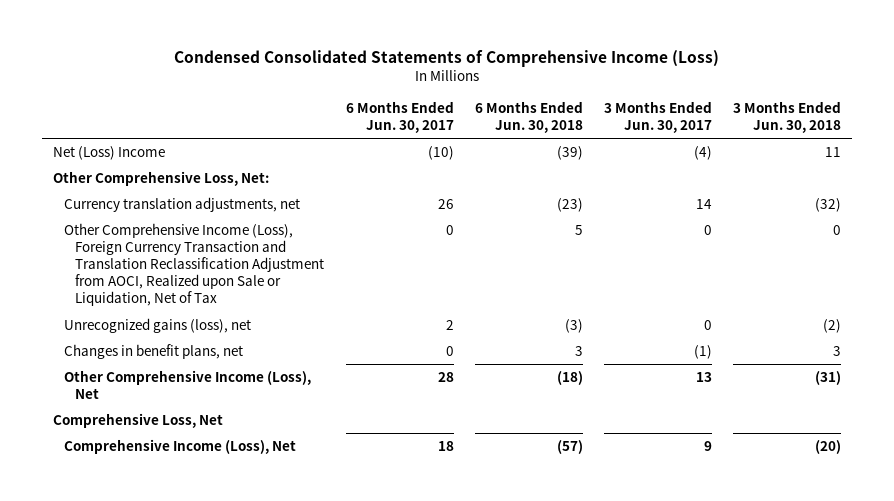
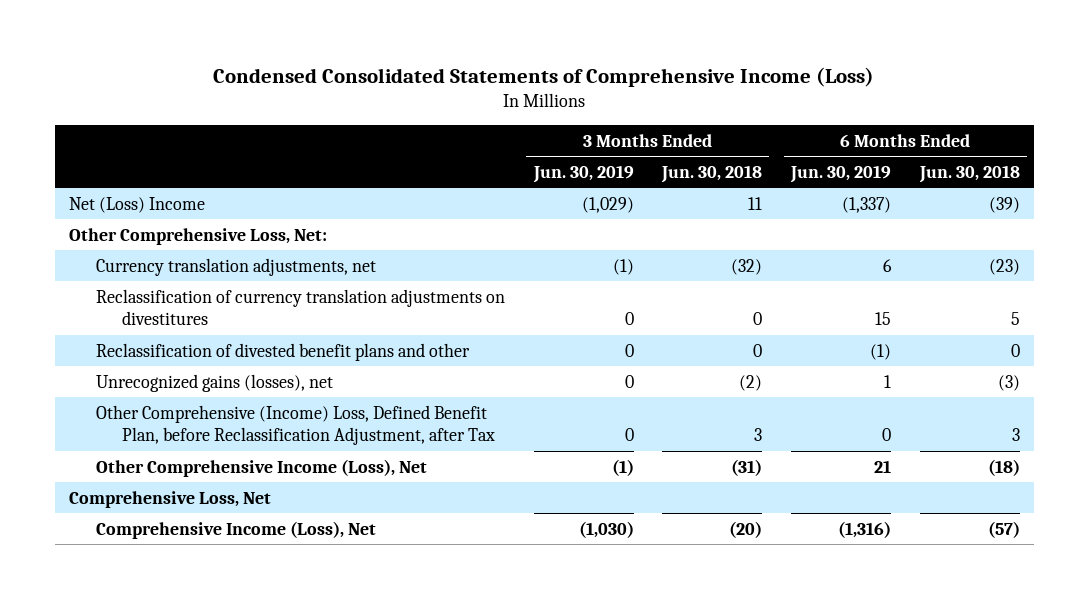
[345,100,454,134] 6 Months Ended Jun. 30, 2017 -> none
[604,100,713,134] 3 Months Ended Jun. 30, 2017 -> none
none -> [532,164,634,183] Jun. 30, 2019
none -> [789,164,891,183] Jun. 30, 2019
[64,344,244,360] Changes in benefit plans, net -> none
[64,223,325,307] Other Comprehensive Income (Loss), Foreign Currency Transaction and Translation Reclassification Adjustment from AOCI, Realized upon Sale or Liquidation, Net of Tax -> [95,288,505,326] Reclassification of currency translation adjustments on divestitures
none -> [95,342,470,361] Reclassification of divested benefit plans and other
[64,318,252,334] Unrecognized gains (loss), net -> [95,373,333,392] Unrecognized gains (losses), net
none -> [95,404,496,446] Other Comprehensive (Income) Loss, Defined Benefit Plan, before Reclassification Adjustment, after Tax

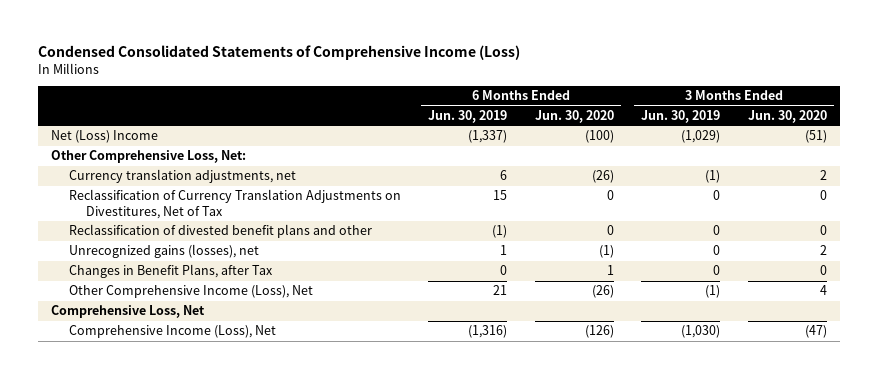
[661,164,763,183] Jun. 30, 2018 -> none
[918,164,1020,183] Jun. 30, 2018 -> none
none -> [534,109,614,123] Jun. 30, 2020
none -> [747,109,827,123] Jun. 30, 2020
[95,288,505,326] Reclassification of currency translation adjustments on divestitures -> [68,189,401,219] Reclassification of Currency Translation Adjustments on Divestitures, Net of Tax
[95,404,496,446] Other Comprehensive (Income) Loss, Defined Benefit Plan, before Reclassification Adjustment, after Tax -> [68,264,273,279] Changes in Benefit Plans, after Tax

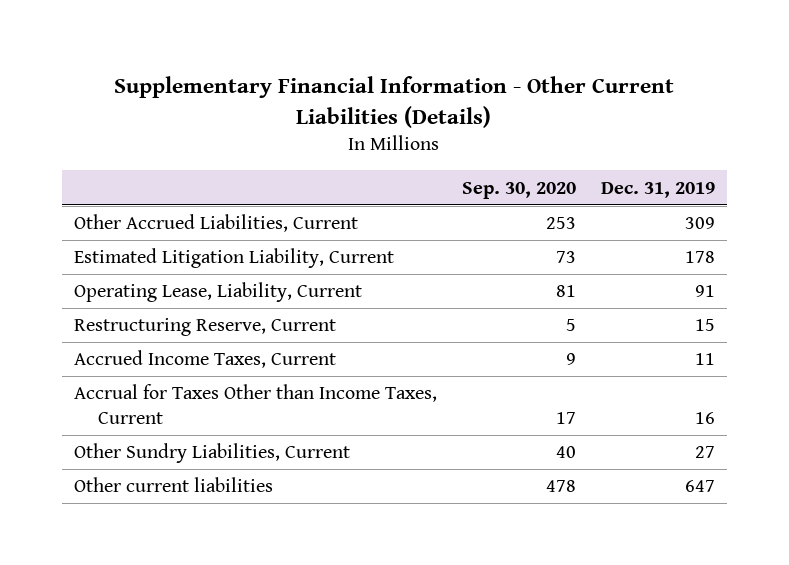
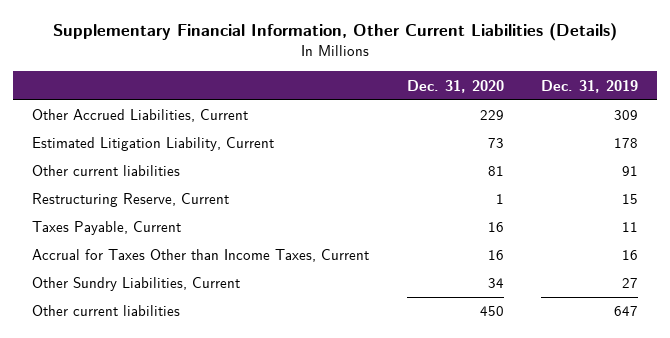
[114,75,675,128] Supplementary Financial Information - Other Current Liabilities (Details) -> [53,23,618,42] Supplementary Financial Information, Other Current Liabilities (Details)
[461,181,576,199] Sep. 30, 2020 -> none
none -> [406,79,504,93] Dec. 31, 2020
[73,282,362,303] Operating Lease, Liability, Current -> [31,165,180,177] Other current liabilities
[73,350,336,369] Accrued Income Taxes, Current -> [31,221,181,236] Taxes Payable, Current

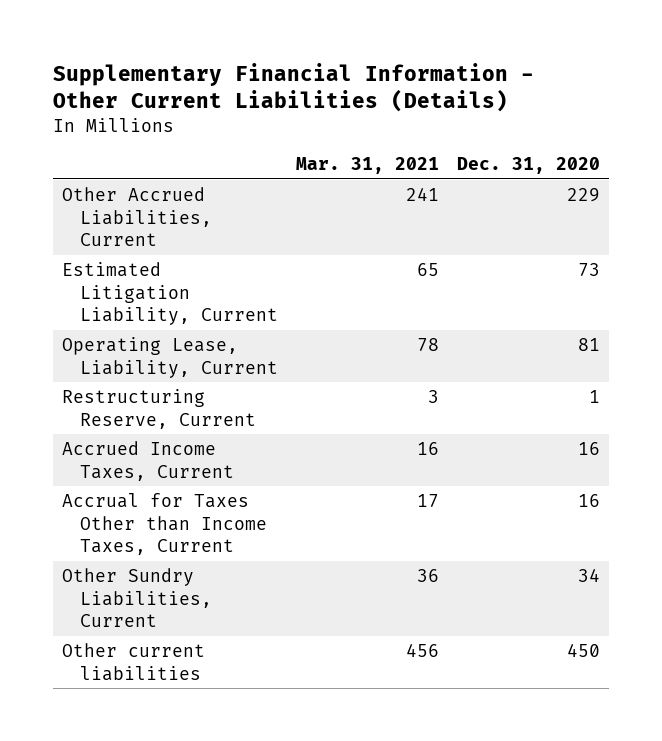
[53,23,618,42] Supplementary Financial Information, Other Current Liabilities (Details) -> [53,62,535,113] Supplementary Financial Information - Other Current Liabilities (Details)
[541,79,639,93] Dec. 31, 2019 -> none
none -> [296,157,440,175] Mar. 31, 2021
[31,165,180,177] Other current liabilities -> [62,336,279,378] Operating Lease, Liability, Current
[31,221,181,236] Taxes Payable, Current -> [62,440,235,481] Accrued Income Taxes, Current

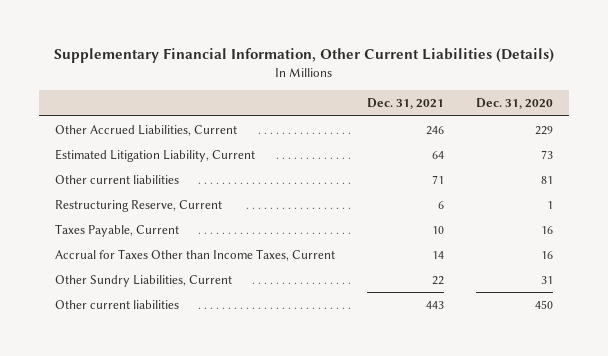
[53,62,535,113] Supplementary Financial Information - Other Current Liabilities (Details) -> [54,48,555,64] Supplementary Financial Information, Other Current Liabilities (Details)
[296,157,440,175] Mar. 31, 2021 -> none
none -> [367,98,445,110] Dec. 31, 2021
[62,336,279,378] Operating Lease, Liability, Current -> [54,174,179,184] Other current liabilities
[62,440,235,481] Accrued Income Taxes, Current -> [54,223,179,237] Taxes Payable, Current
[578,567,601,582] 34 -> [541,275,554,284] 31

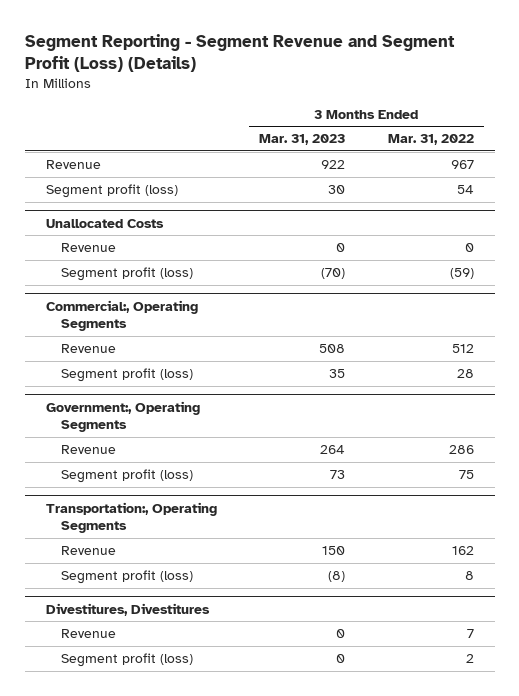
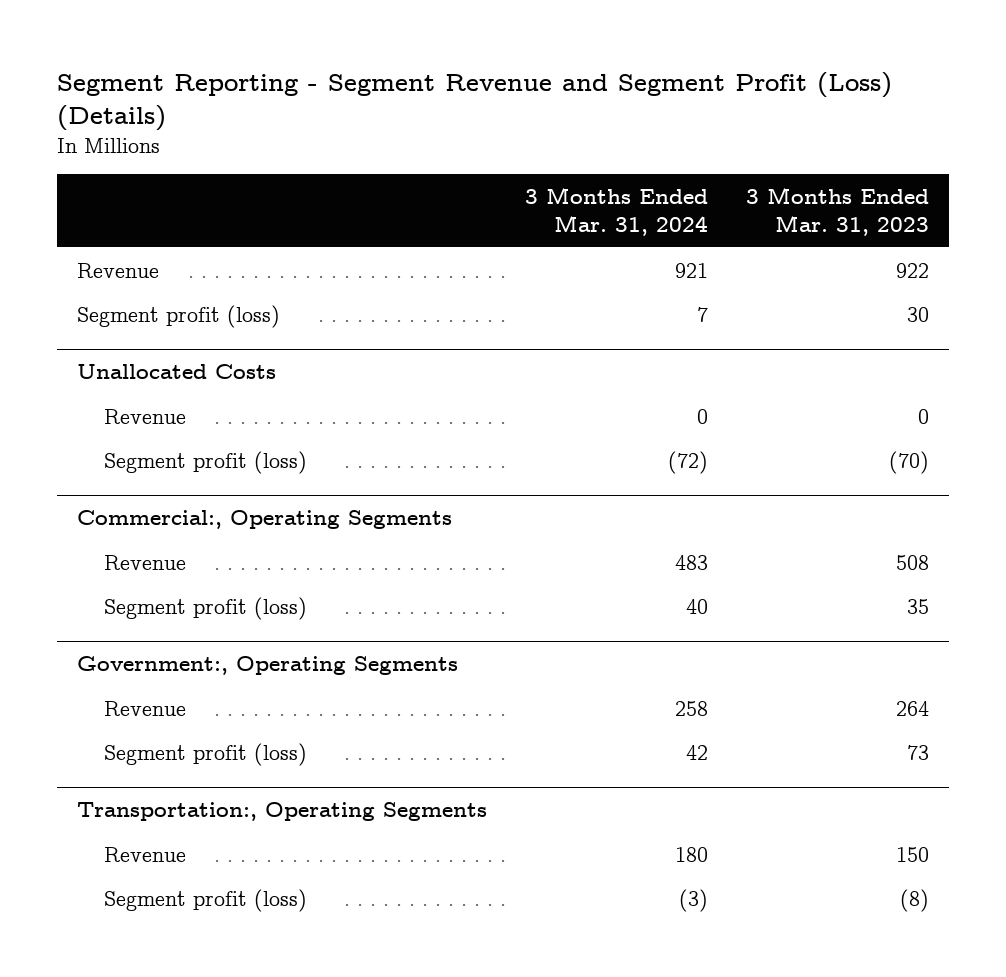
[387,134,474,146] Mar. 31, 2022 -> none
none -> [525,187,709,236] 3 Months Ended Mar. 31, 2024
[45,602,210,616] Divestitures, Divestitures -> none
[61,629,117,639] Revenue -> none
[61,653,194,668] Segment profit (loss) -> none

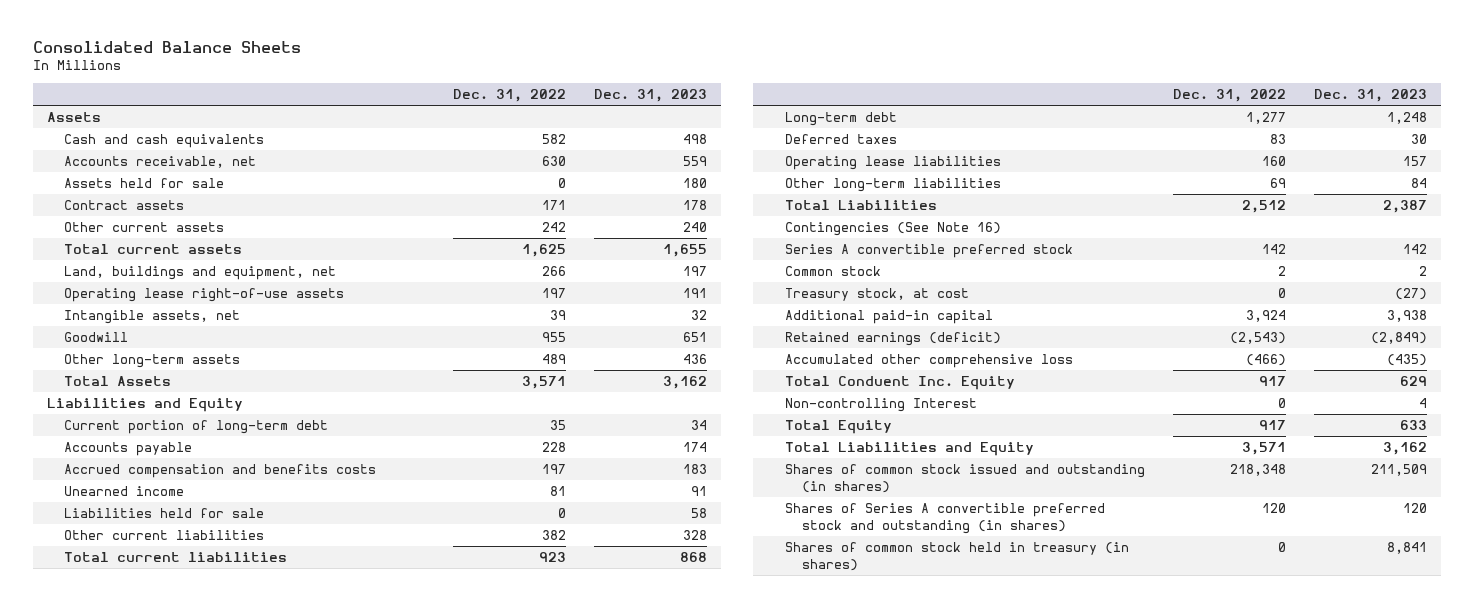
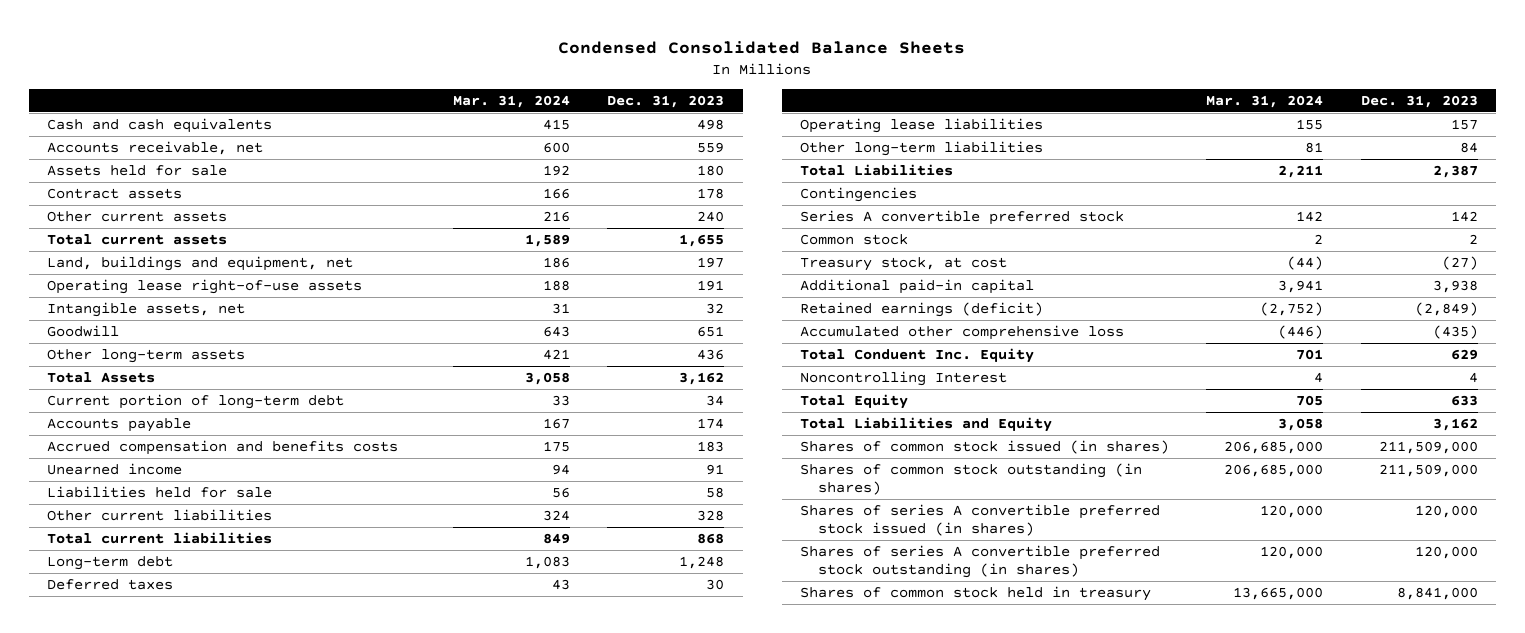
[32,40,301,53] Consolidated Balance Sheets -> [558,40,966,54] Condensed Consolidated Balance Sheets
[452,89,566,103] Dec. 31, 2022 -> none
none -> [453,95,571,109] Mar. 31, 2024
[46,111,101,122] Assets -> none
[46,397,243,412] Liabilities and Equity -> none
[784,221,1001,236] Contingencies (See Note 16) -> [800,186,918,202] Contingencies
[784,397,977,412] Non-controlling Interest -> [800,370,1008,386] Noncontrolling Interest
none -> [800,439,1170,454] Shares of common stock issued (in shares)
[784,463,1145,493] Shares of common stock issued and outstanding (in shares) -> [800,462,1143,496] Shares of common stock outstanding (in shares)
[1370,463,1427,476] 211,509 -> [1378,463,1478,477] 211,509,000
none -> [800,503,1161,537] Shares of series A convertible preferred stock issued (in shares)
[784,502,1105,534] Shares of Series A convertible preferred stock and outstanding (in shares) -> [800,544,1161,579] Shares of series A convertible preferred stock outstanding (in shares)
[1402,502,1427,513] 120 -> [1414,545,1478,559] 120,000
[784,541,1129,571] Shares of common stock held in treasury (in shares) -> [800,585,1152,601] Shares of common stock held in treasury
[1386,541,1427,554] 8,841 -> [1396,586,1478,600] 8,841,000

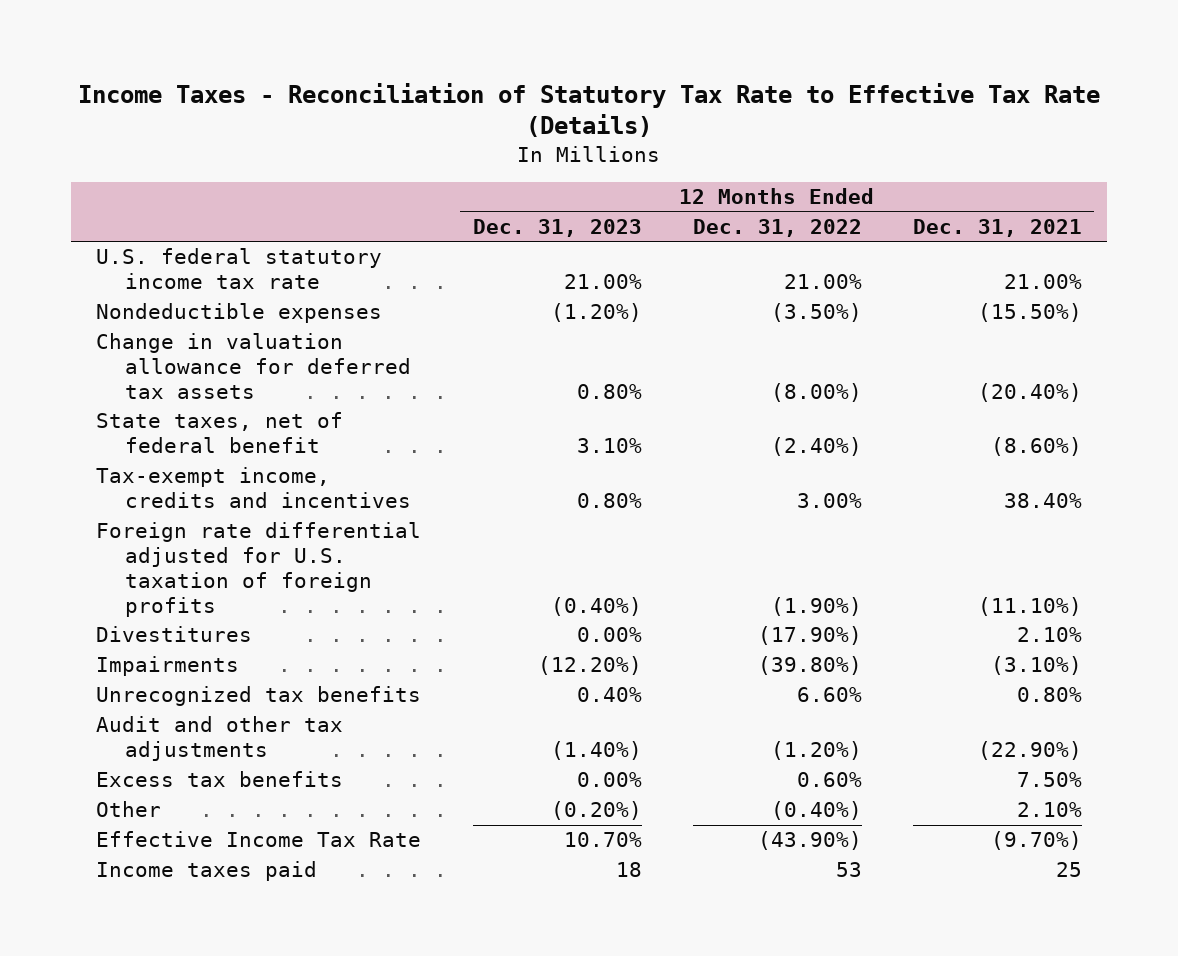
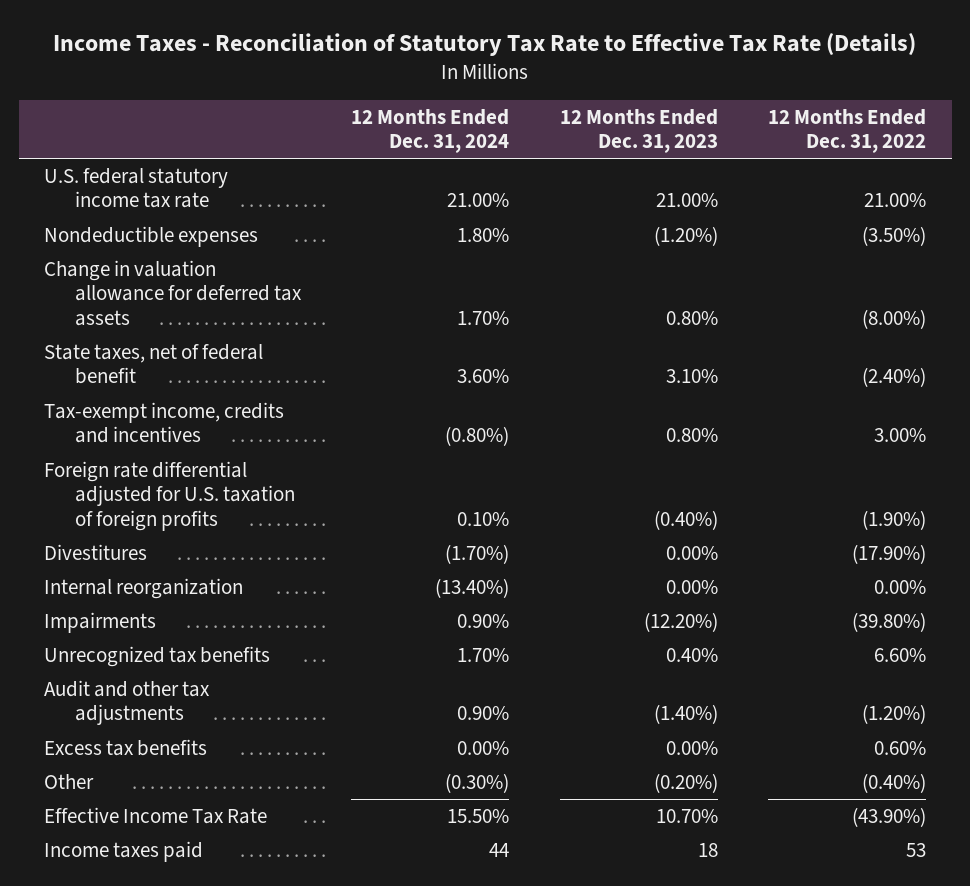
[912,219,1082,238] Dec. 31, 2021 -> none
none -> [351,108,510,154] 12 Months Ended Dec. 31, 2024
none -> [43,577,243,599] Internal reorganization

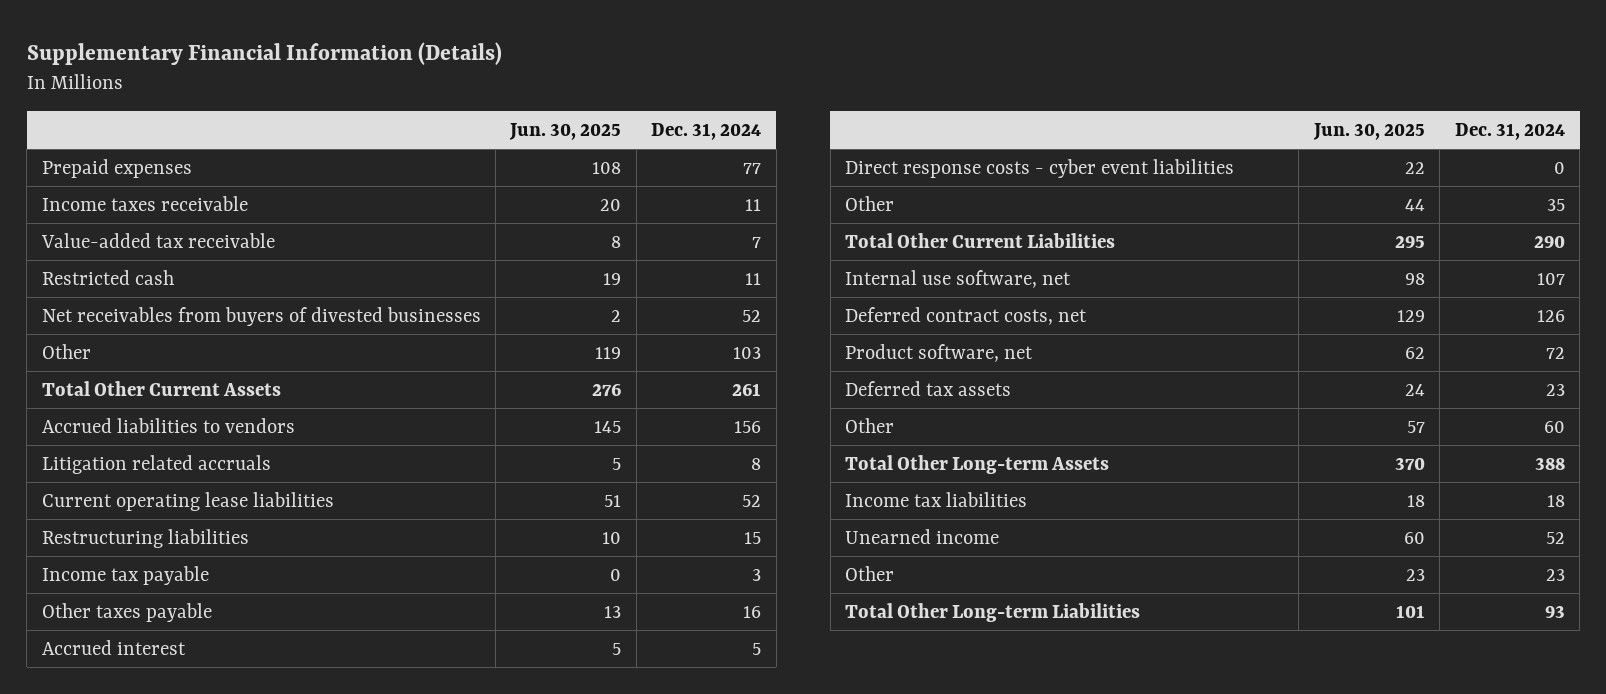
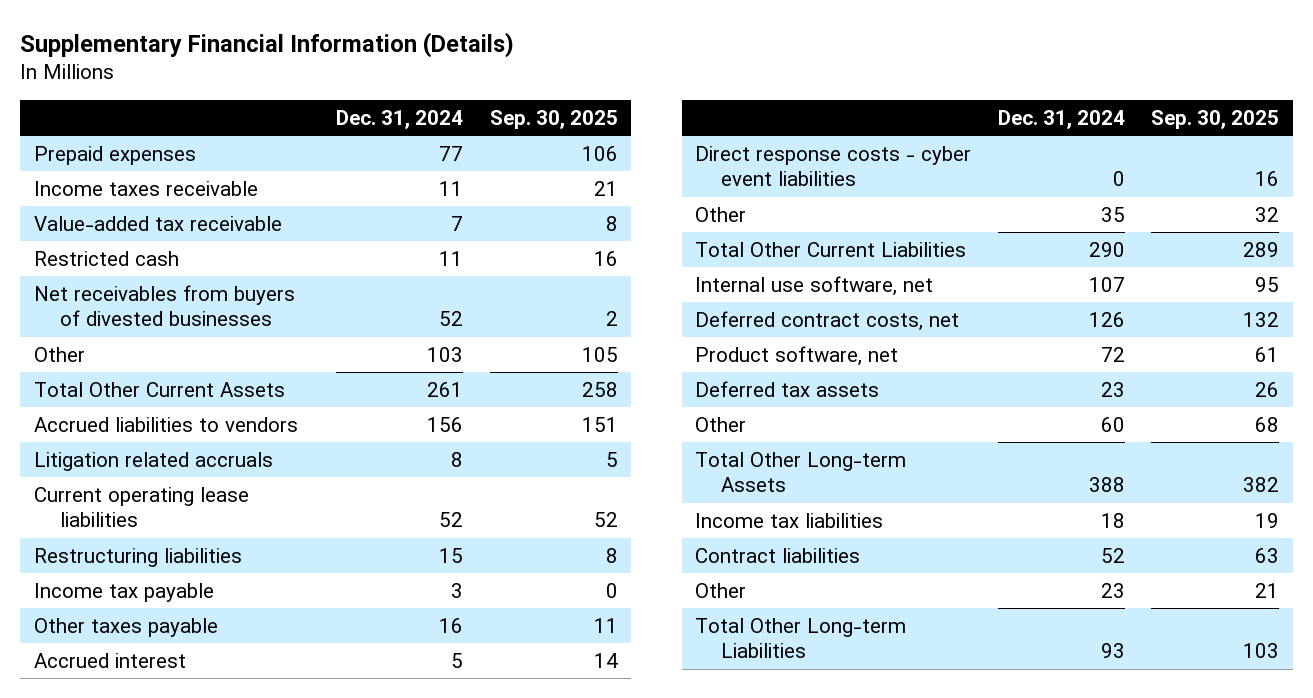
[509,122,622,140] Jun. 30, 2025 -> none
none -> [489,109,618,129] Sep. 30, 2025
[845,528,1000,544] Unearned income -> [695,547,861,563] Contract liabilities

